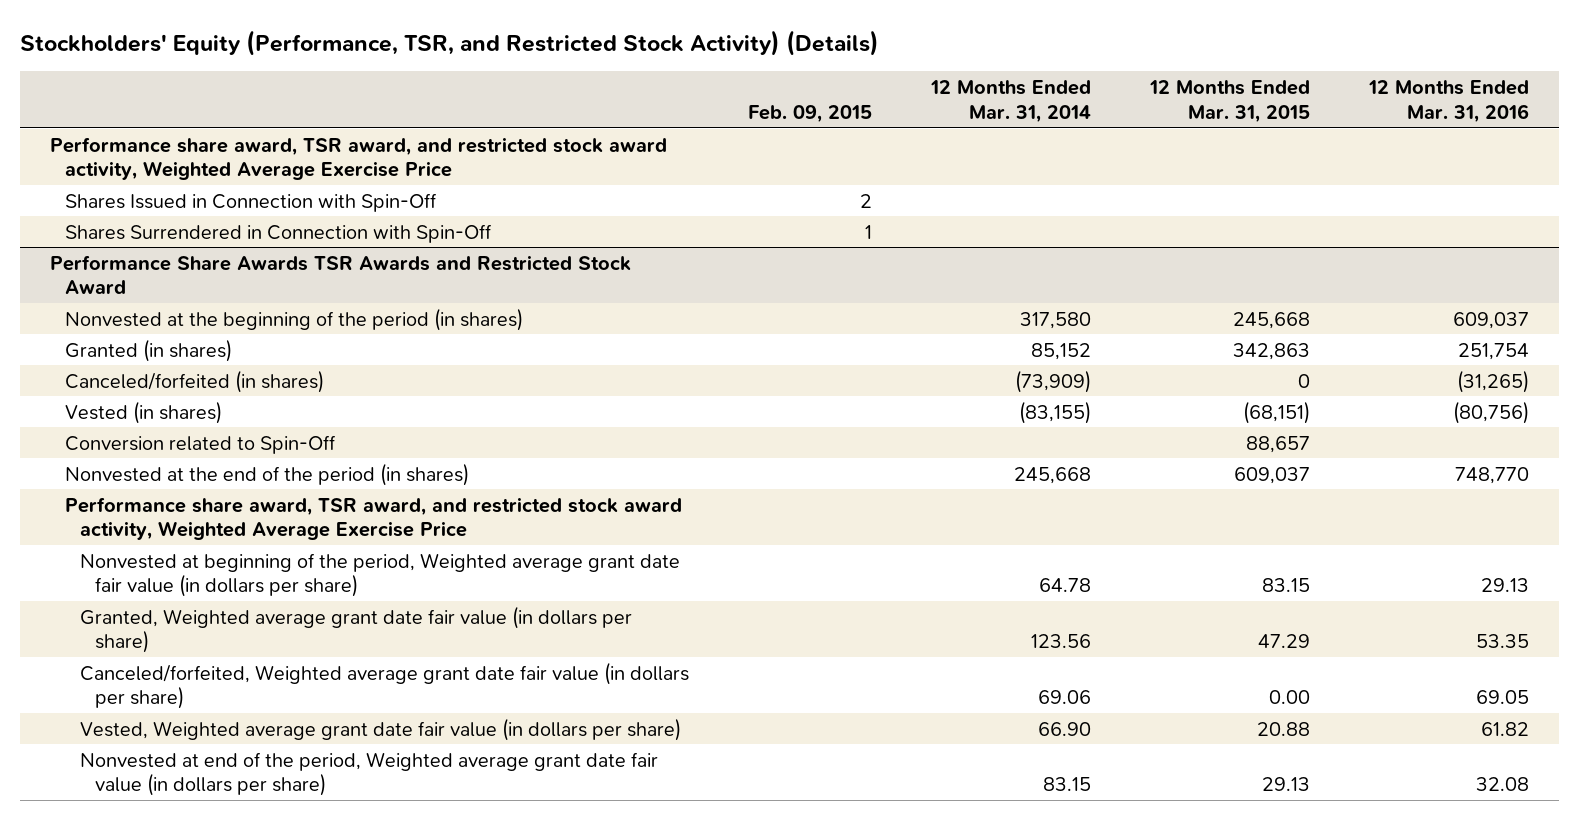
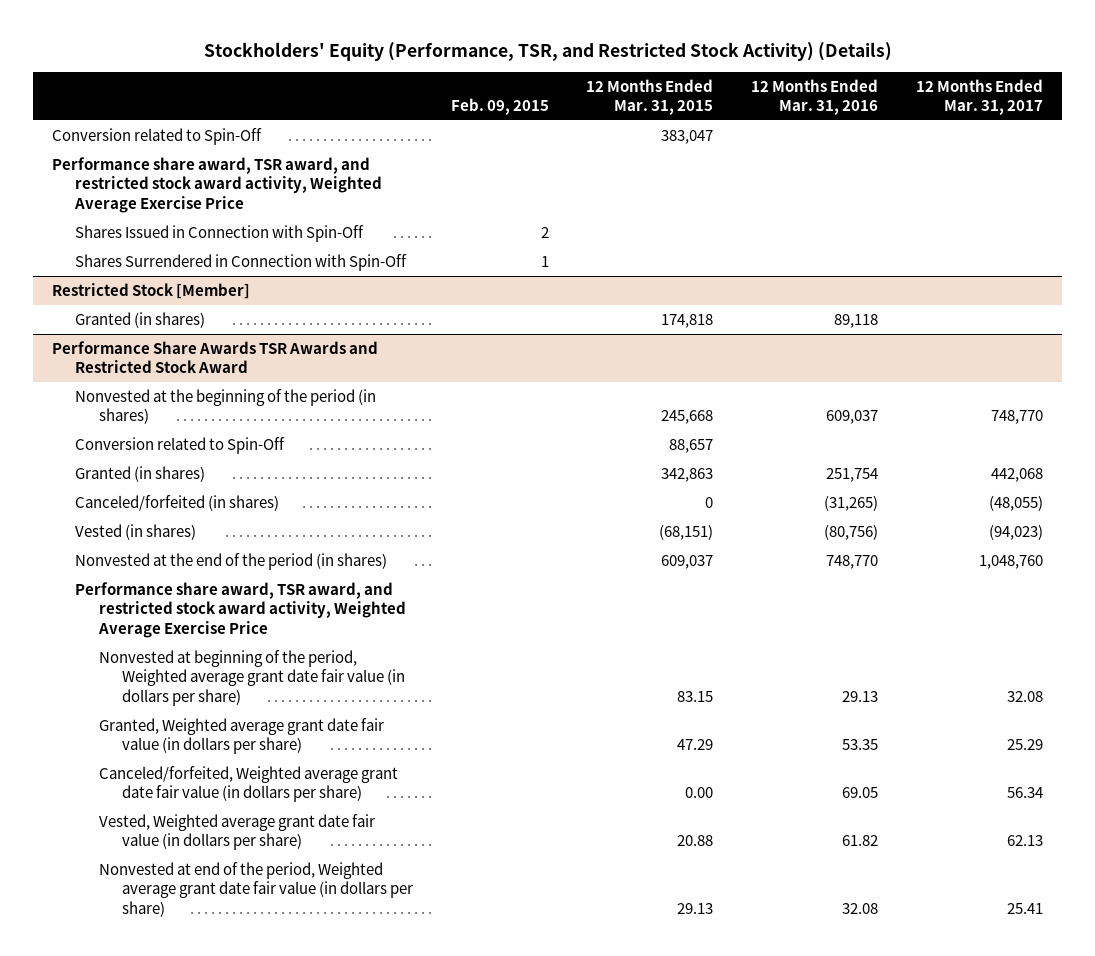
[929,79,1091,123] 12 Months Ended Mar. 31, 2014 -> none
none -> [916,78,1044,116] 12 Months Ended Mar. 31, 2017
none -> [52,127,263,145] Conversion related to Spin-Off
none -> [52,282,251,299] Restricted Stock [Member]
none -> [75,311,206,328] Granted (in shares)
[64,434,336,454] Conversion related to Spin-Off -> [75,436,286,454] Conversion related to Spin-Off

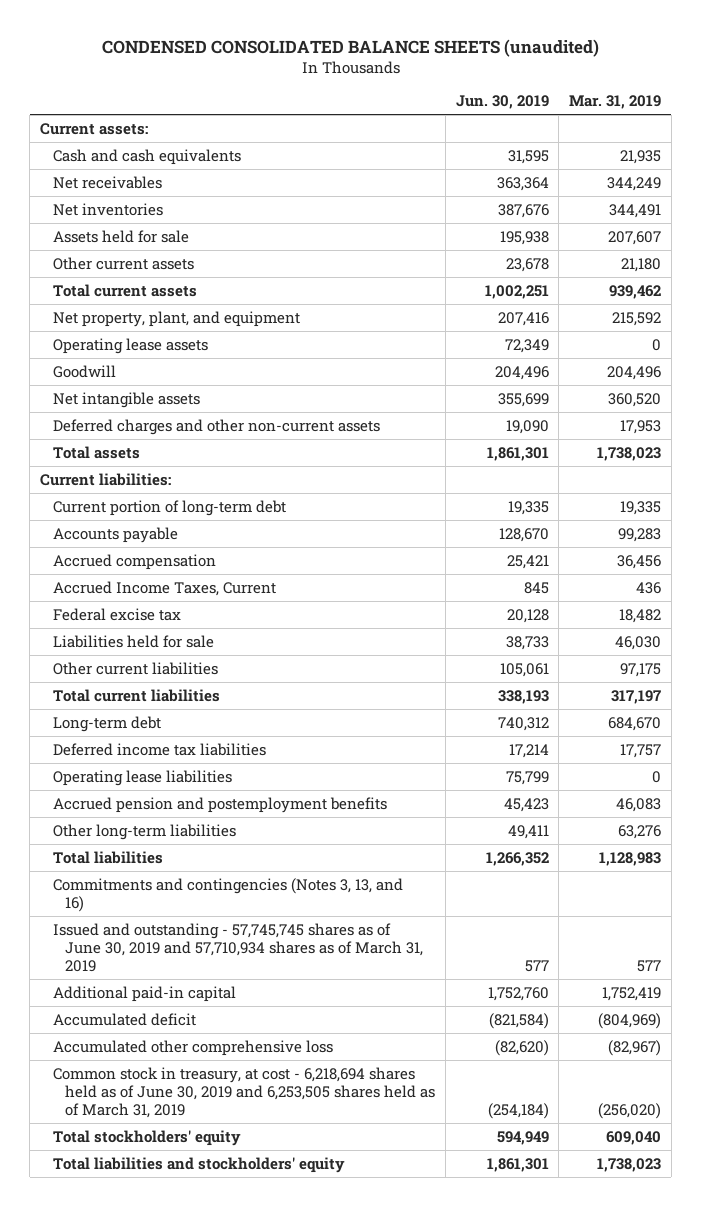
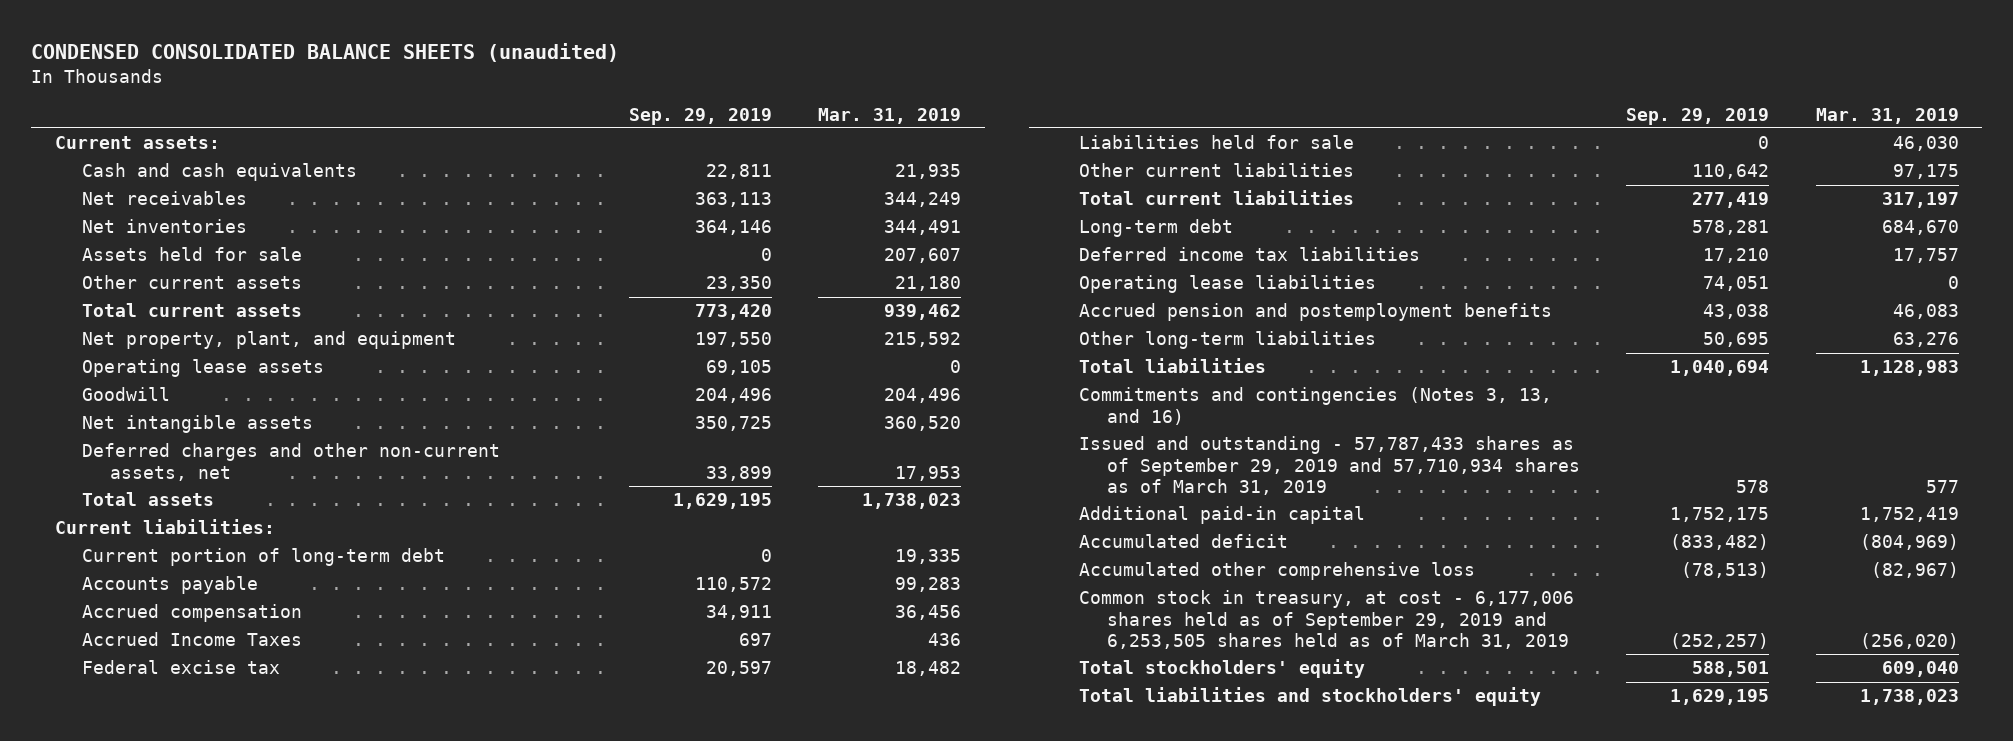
[455,95,549,110] Jun. 30, 2019 -> none
none -> [629,107,773,125] Sep. 29, 2019
[52,418,380,435] Deferred charges and other non-current assets -> [82,443,501,481] Deferred charges and other non-current assets, net
[52,580,276,596] Accrued Income Taxes, Current -> [82,632,303,647] Accrued Income Taxes
[52,922,424,973] Issued and outstanding - 57,745,745 shares as of June 30, 2019 and 57,710,934 shares as of March 31, 2019 -> [1079,436,1581,495] Issued and outstanding - 57,787,433 shares as of September 29, 2019 and 57,710,934 shares as of March 31, 2019
[52,1066,436,1119] Common stock in treasury, at cost - 6,218,694 shares held as of June 30, 2019 and 6,253,505 shares held as of March 31, 2019 -> [1079,590,1575,649] Common stock in treasury, at cost - 6,177,006 shares held as of September 29, 2019 and 6,253,505 shares held as of March 31, 2019

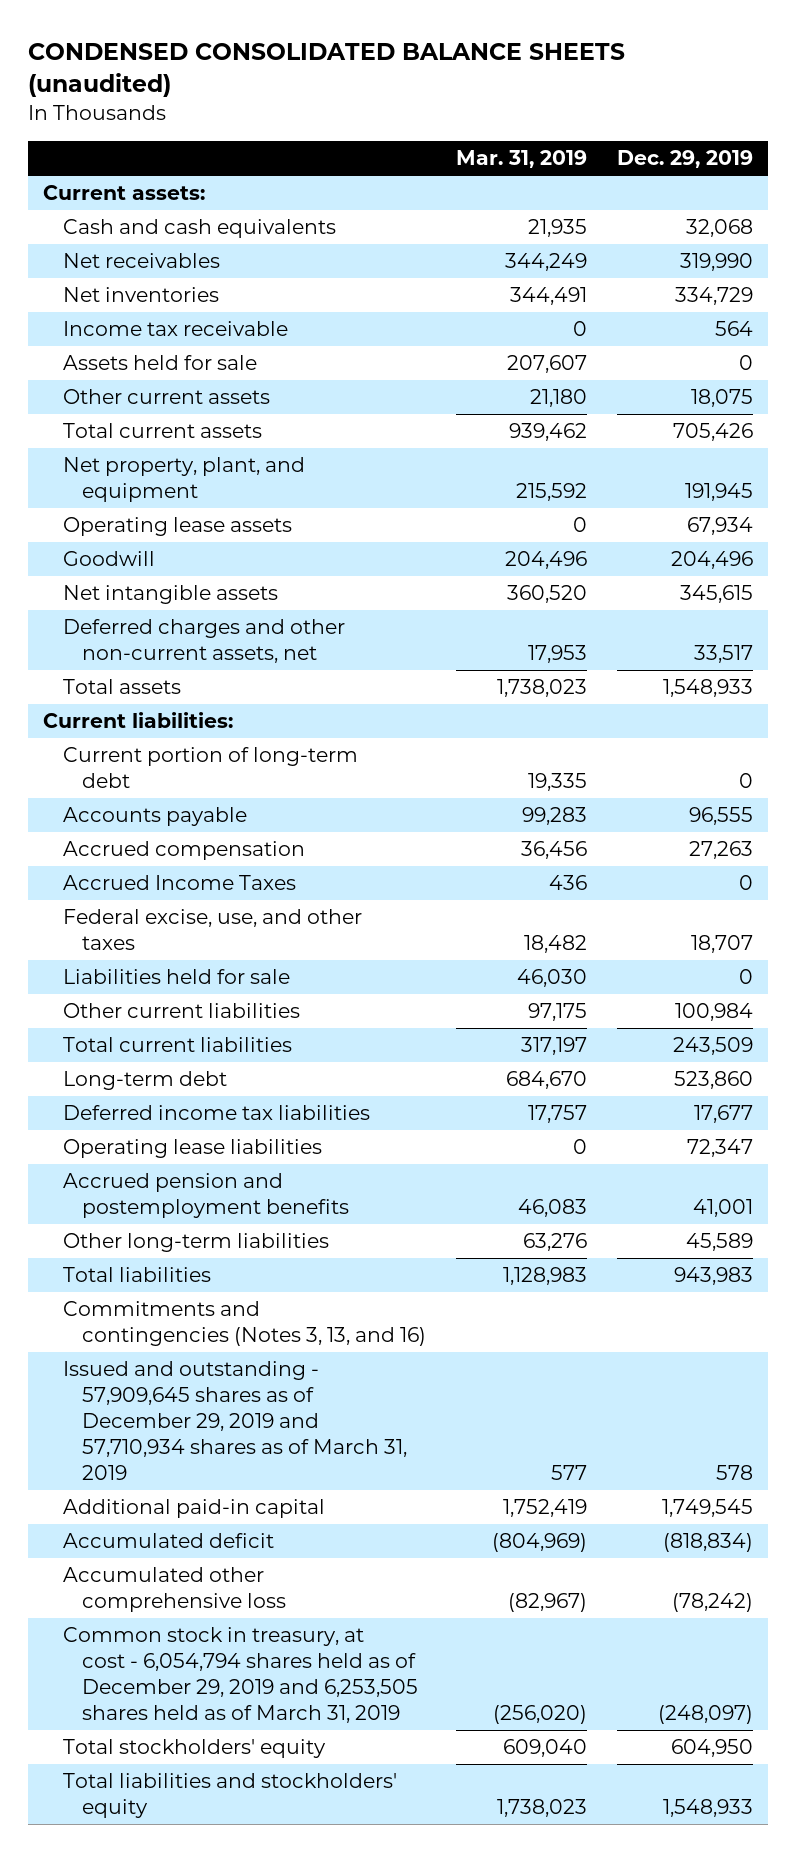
[629,107,773,125] Sep. 29, 2019 -> none
none -> [616,150,753,169] Dec. 29, 2019
none -> [62,321,288,337] Income tax receivable
[82,660,281,675] Federal excise tax -> [62,909,362,951] Federal excise, use, and other taxes
[1079,436,1581,495] Issued and outstanding - 57,787,433 shares as of September 29, 2019 and 57,710,934 shares as of March 31, 2019 -> [62,1361,407,1480] Issued and outstanding - 57,909,645 shares as of December 29, 2019 and 57,710,934 shares as of March 31, 2019
[1079,590,1575,649] Common stock in treasury, at cost - 6,177,006 shares held as of September 29, 2019 and 6,253,505 shares held as of March 31, 2019 -> [62,1627,418,1724] Common stock in treasury, at cost - 6,054,794 shares held as of December 29, 2019 and 6,253,505 shares held as of March 31, 2019

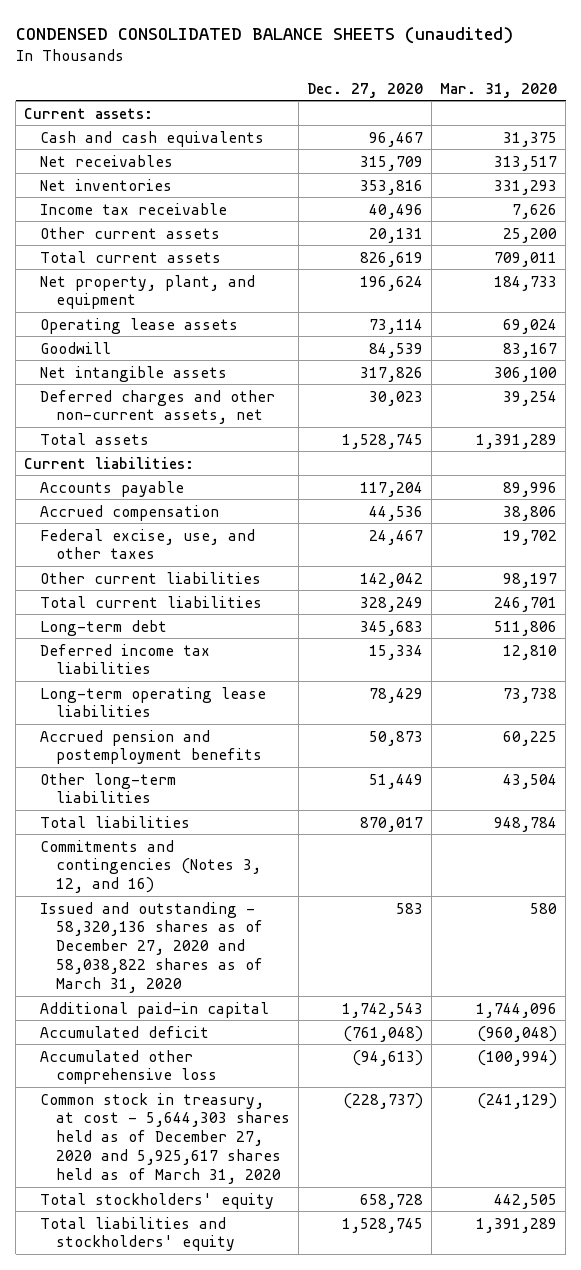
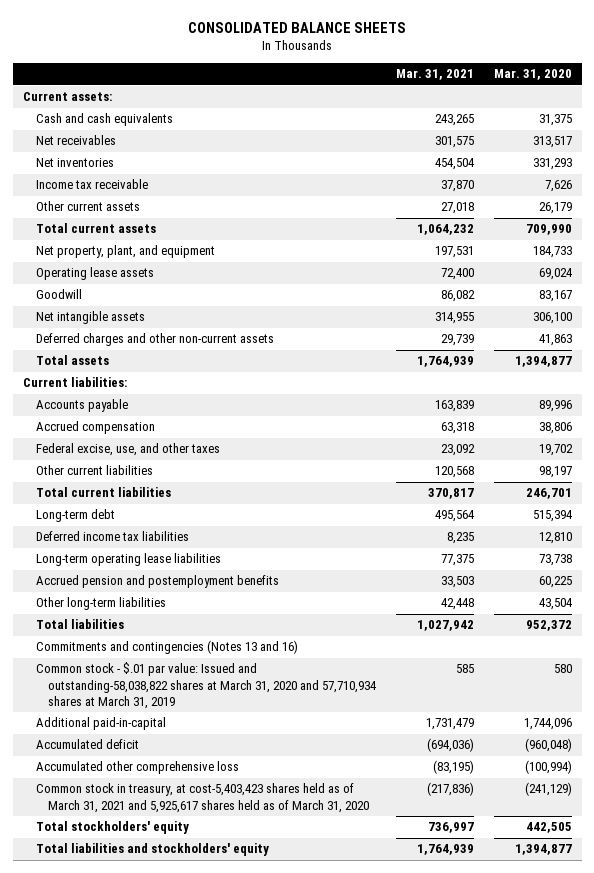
[15,26,513,44] CONDENSED CONSOLIDATED BALANCE SHEETS (unaudited) -> [188,21,407,33] CONSOLIDATED BALANCE SHEETS
[306,82,423,98] Dec. 27, 2020 -> none
none -> [396,69,475,81] Mar. 31, 2021
[502,227,557,243] 25,200 -> [538,202,572,215] 26,179
[493,251,557,267] 709,011 -> [525,224,572,236] 709,990
[40,389,276,425] Deferred charges and other non-current assets, net -> [35,333,274,347] Deferred charges and other non-current assets
[502,390,557,406] 39,254 -> [538,334,572,347] 41,863
[475,433,557,449] 1,391,289 -> [514,356,572,368] 1,394,877
[493,620,557,636] 511,806 -> [532,510,573,523] 515,394
[493,816,557,832] 948,784 -> [525,620,572,632] 952,372
[40,839,261,894] Commitments and contingencies (Notes 3, 12, and 16) -> [35,640,298,655] Commitments and contingencies (Notes 13 and 16)
[40,901,263,993] Issued and outstanding - 58,320,136 shares as of December 27, 2020 and 58,038,822 shares as of March 31, 2020 -> [35,662,378,709] Common stock - $.01 par value: Issued and outstanding-58,038,822 shares at March 31, 2020 and 57,710,934 shares at March 31, 2019
[40,1001,270,1018] Additional paid-in capital -> [35,717,166,731] Additional paid-in-capital
[40,1092,290,1184] Common stock in treasury, at cost - 5,644,303 shares held as of December 27, 2020 and 5,925,617 shares held as of March 31, 2020 -> [35,783,370,813] Common stock in treasury, at cost-5,403,423 shares held as of March 31, 2021 and 5,925,617 shares held as of March 31, 2020
[475,1217,557,1233] 1,391,289 -> [514,844,572,856] 1,394,877

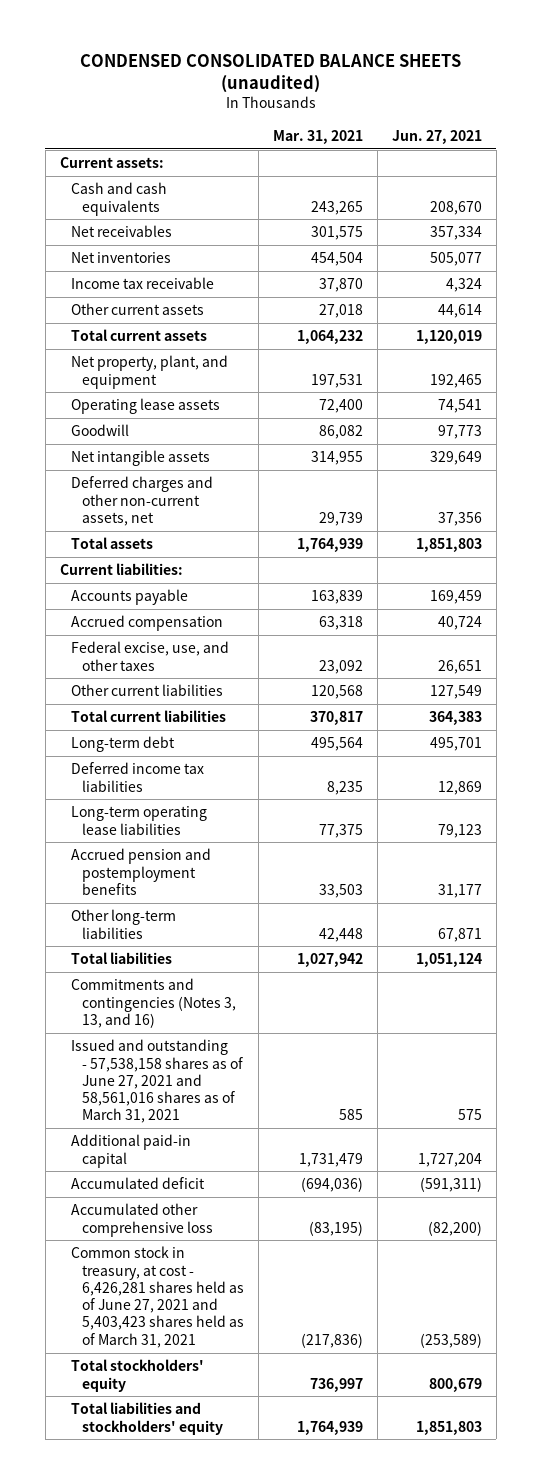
[188,21,407,33] CONSOLIDATED BALANCE SHEETS -> [79,54,461,94] CONDENSED CONSOLIDATED BALANCE SHEETS (unaudited)
[493,69,572,81] Mar. 31, 2020 -> none
none -> [392,129,483,144] Jun. 27, 2021
[35,333,274,347] Deferred charges and other non-current assets -> [71,476,214,526] Deferred charges and other non-current assets, net
[35,640,298,655] Commitments and contingencies (Notes 13 and 16) -> [71,978,237,1028] Commitments and contingencies (Notes 3, 13, and 16)
[35,662,378,709] Common stock - $.01 par value: Issued and outstanding-58,038,822 shares at March 31, 2020 and 57,710,934 shares at March 31, 2019 -> [71,1039,244,1124] Issued and outstanding - 57,538,158 shares as of June 27, 2021 and 58,561,016 shares as of March 31, 2021
[35,717,166,731] Additional paid-in-capital -> [71,1134,192,1168] Additional paid-in capital
[35,783,370,813] Common stock in treasury, at cost-5,403,423 shares held as of March 31, 2021 and 5,925,617 shares held as of March 31, 2020 -> [71,1246,245,1348] Common stock in treasury, at cost - 6,426,281 shares held as of June 27, 2021 and 5,403,423 shares held as of March 31, 2021

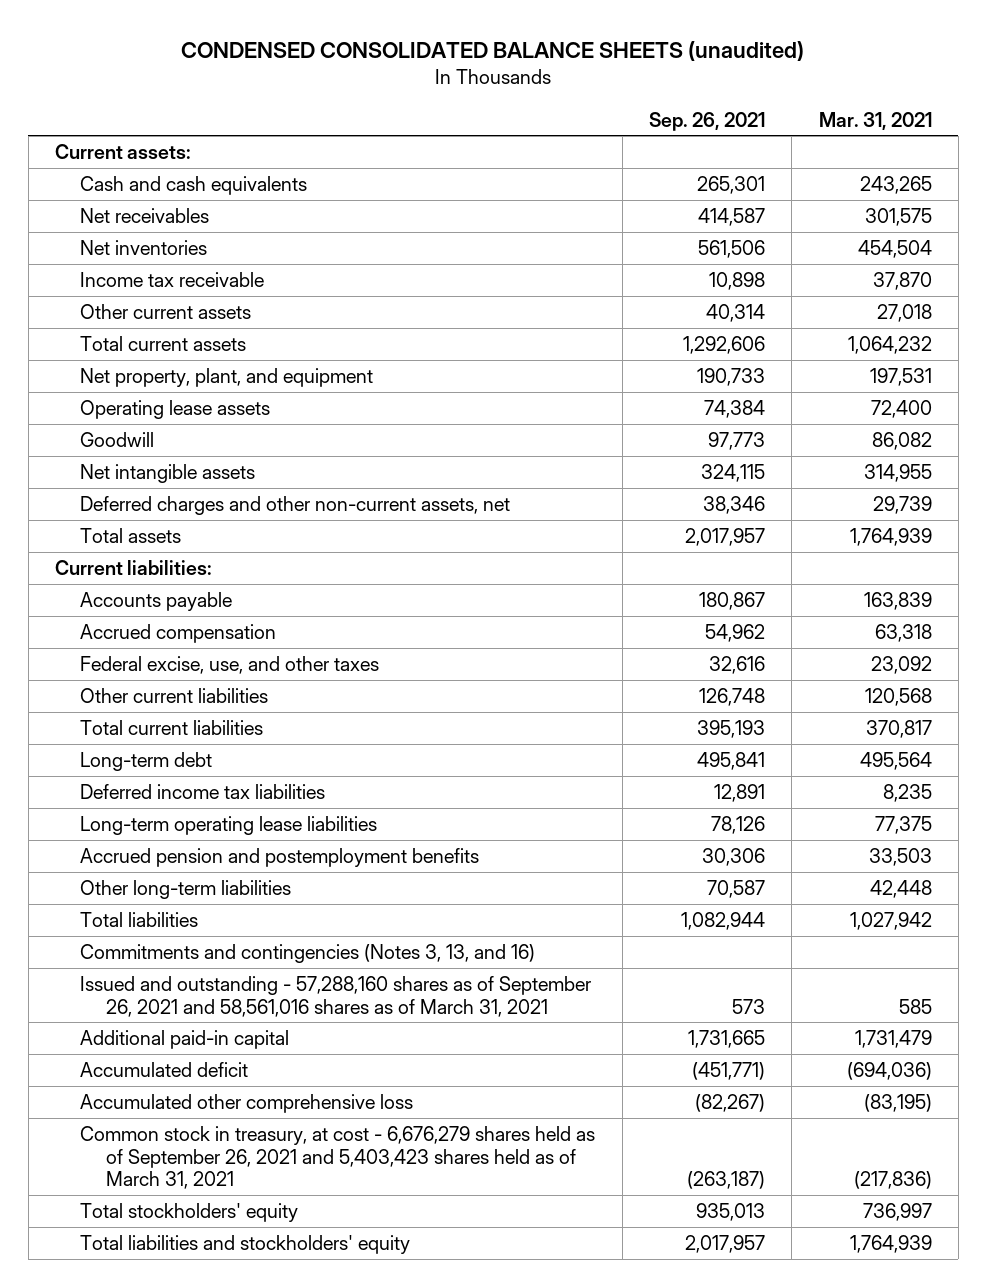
[392,129,483,144] Jun. 27, 2021 -> none
none -> [649,111,766,131] Sep. 26, 2021
[71,1039,244,1124] Issued and outstanding - 57,538,158 shares as of June 27, 2021 and 58,561,016 shares as of March 31, 2021 -> [80,975,592,1017] Issued and outstanding - 57,288,160 shares as of September 26, 2021 and 58,561,016 shares as of March 31, 2021
[71,1246,245,1348] Common stock in treasury, at cost - 6,426,281 shares held as of June 27, 2021 and 5,403,423 shares held as of March 31, 2021 -> [80,1125,596,1190] Common stock in treasury, at cost - 6,676,279 shares held as of September 26, 2021 and 5,403,423 shares held as of March 31, 2021

